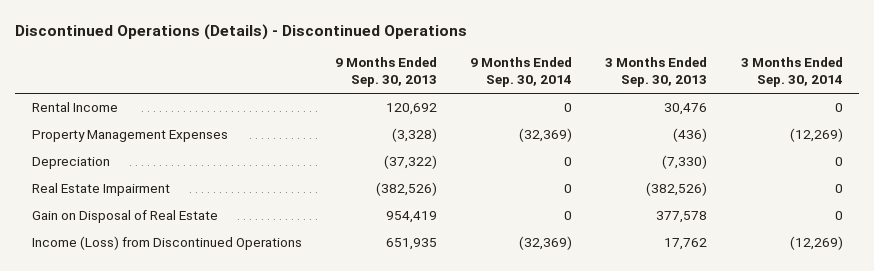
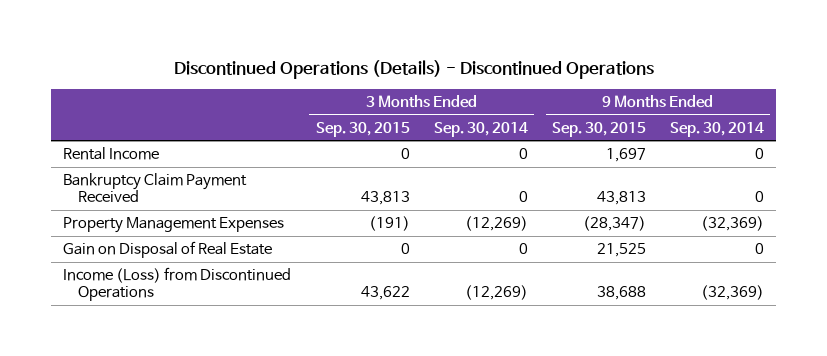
[334,57,437,88] 9 Months Ended Sep. 30, 2013 -> none
[605,57,708,88] 3 Months Ended Sep. 30, 2013 -> none
none -> [315,121,410,137] Sep. 30, 2015
none -> [551,121,646,137] Sep. 30, 2015
none -> [63,173,248,203] Bankruptcy Claim Payment Received
[31,157,110,170] Depreciation -> none
[31,183,170,197] Real Estate Impairment -> none

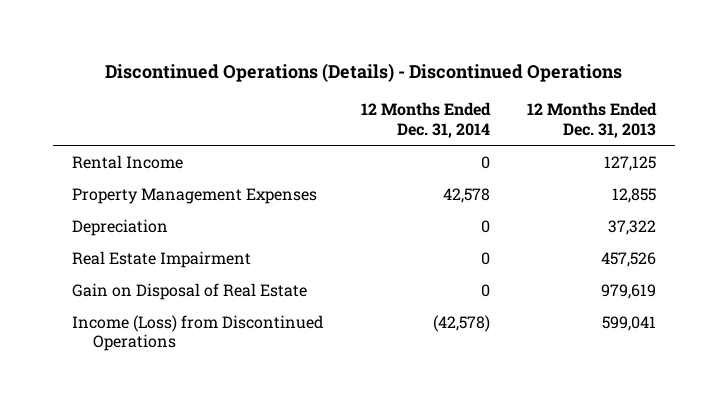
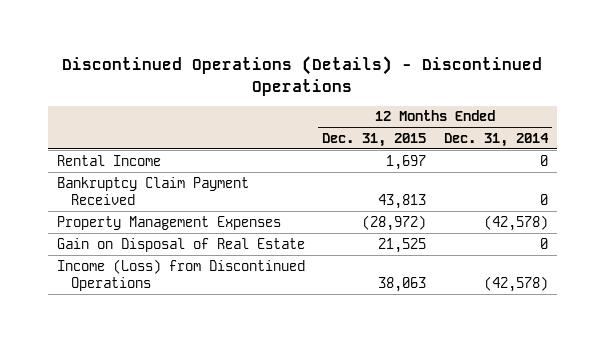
[527,102,658,138] 12 Months Ended Dec. 31, 2013 -> none
none -> [322,133,427,148] Dec. 31, 2015
[72,218,169,236] Depreciation -> none
[72,250,252,268] Real Estate Impairment -> none
none -> [56,176,249,206] Bankruptcy Claim Payment Received
[442,187,490,203] 42,578 -> [483,214,548,231] (42,578)

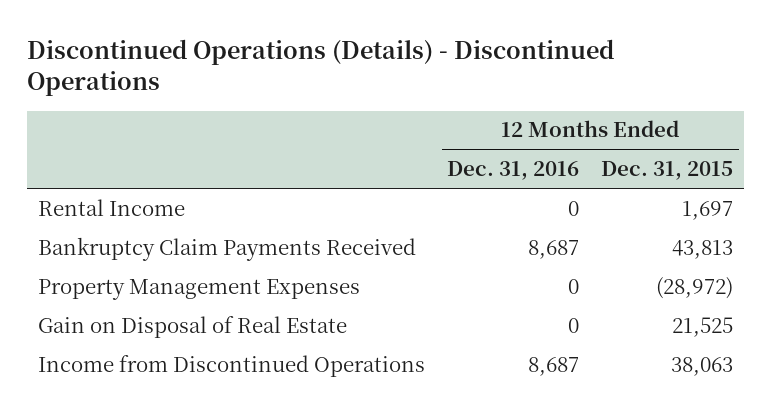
[443,133,549,148] Dec. 31, 2014 -> none
none -> [447,161,580,181] Dec. 31, 2016
[56,176,249,206] Bankruptcy Claim Payment Received -> [38,236,417,261] Bankruptcy Claim Payments Received
[56,258,305,292] Income (Loss) from Discontinued Operations -> [38,354,426,377] Income from Discontinued Operations

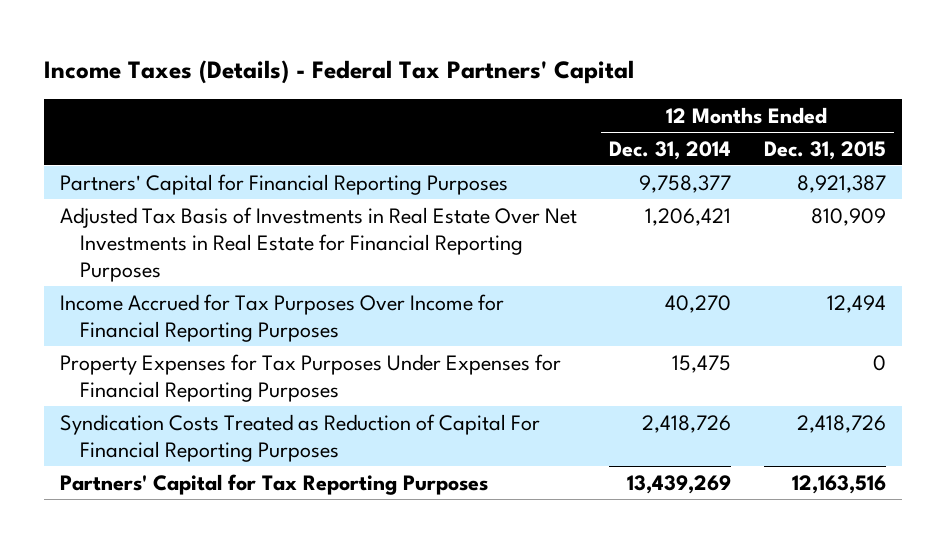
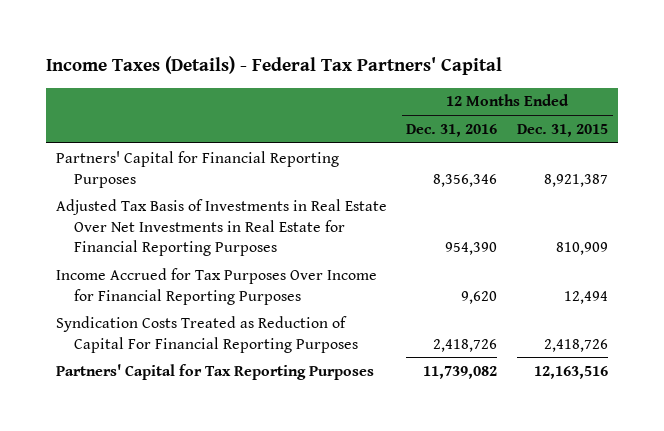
[609,140,732,160] Dec. 31, 2014 -> none
none -> [406,124,498,138] Dec. 31, 2016
[59,353,561,402] Property Expenses for Tax Purposes Under Expenses for Financial Reporting Purposes -> none

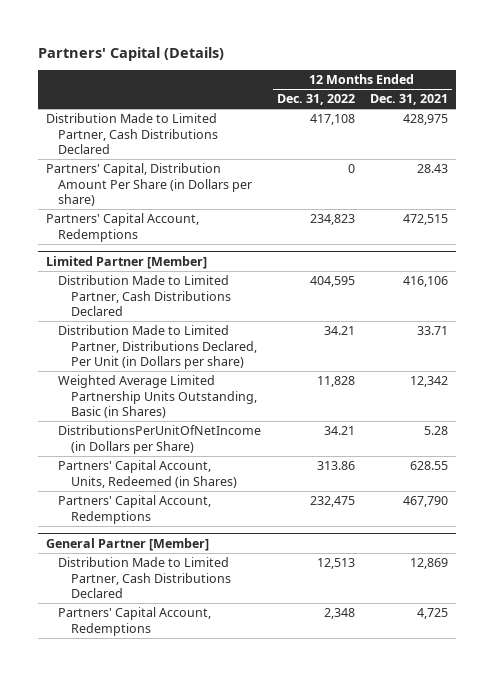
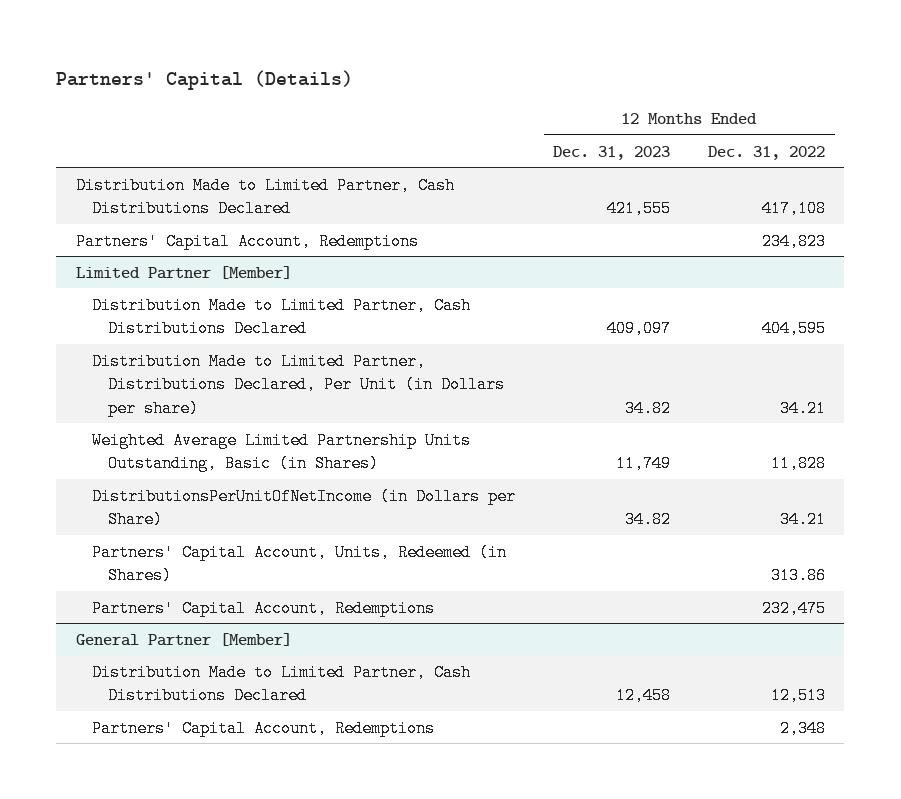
[370,94,449,106] Dec. 31, 2021 -> none
none -> [553,145,671,160] Dec. 31, 2023
[45,163,253,207] Partners' Capital, Distribution Amount Per Share (in Dollars per share) -> none

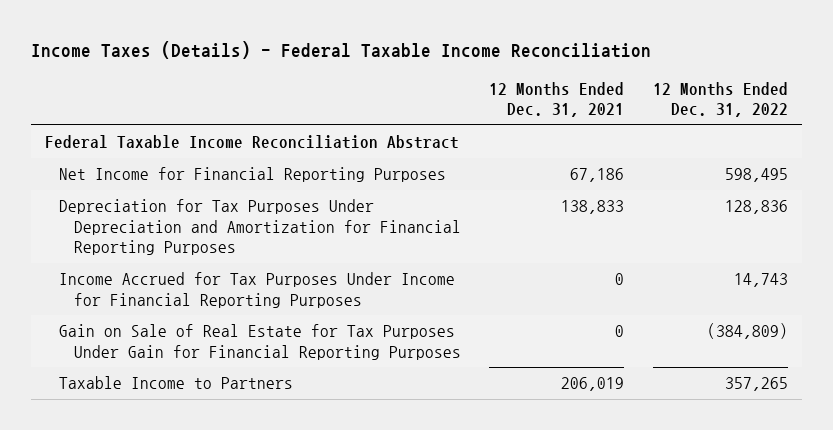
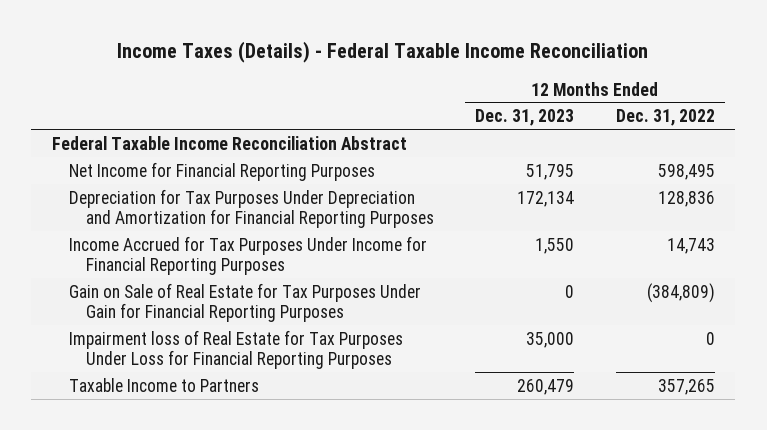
[489,81,625,118] 12 Months Ended Dec. 31, 2021 -> none
none -> [475,109,575,127] Dec. 31, 2023
none -> [68,329,403,370] Impairment loss of Real Estate for Tax Purposes Under Loss for Financial Reporting Purposes

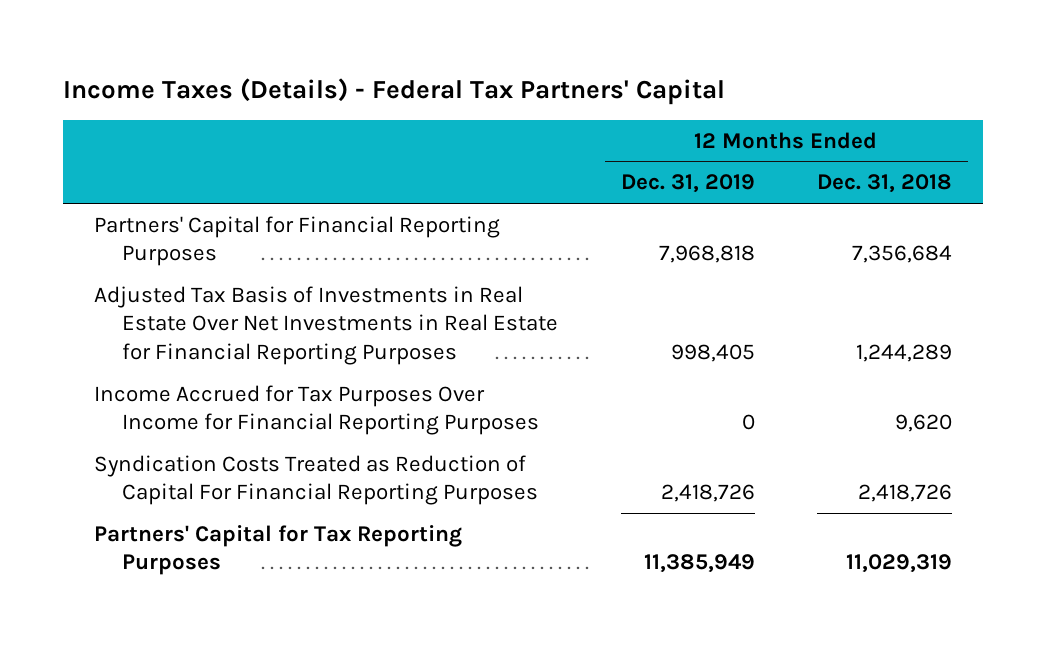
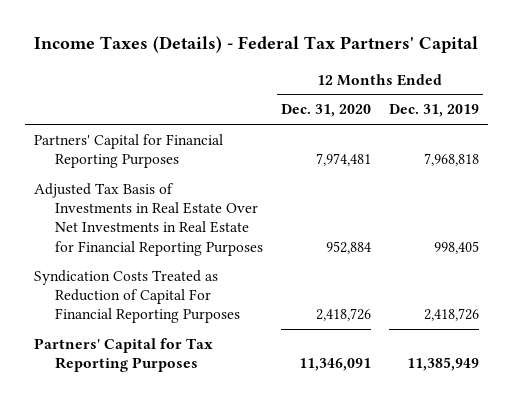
[816,174,952,194] Dec. 31, 2018 -> none
none -> [281,104,372,118] Dec. 31, 2020
[93,384,540,436] Income Accrued for Tax Purposes Over Income for Financial Reporting Purposes -> none

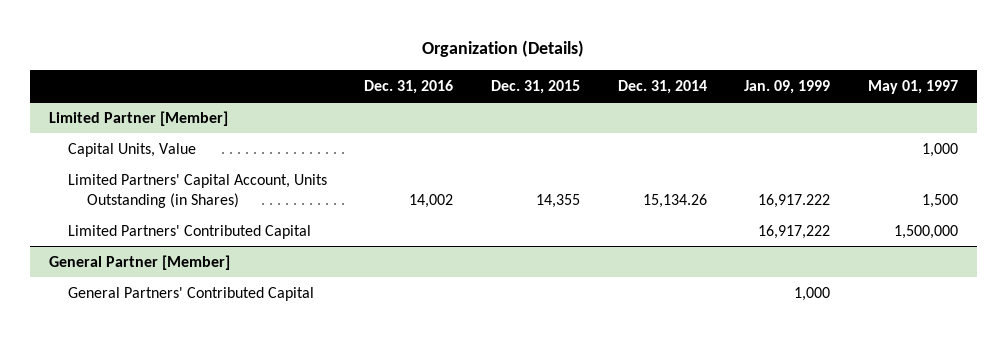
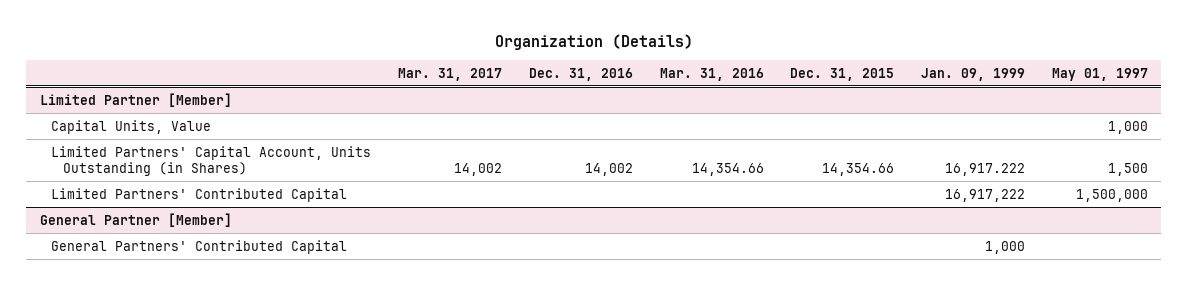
[617,79,707,94] Dec. 31, 2014 -> none
none -> [398,67,503,81] Mar. 31, 2017
none -> [659,67,764,81] Mar. 31, 2016
[535,193,580,208] 14,355 -> [822,163,895,177] 14,354.66

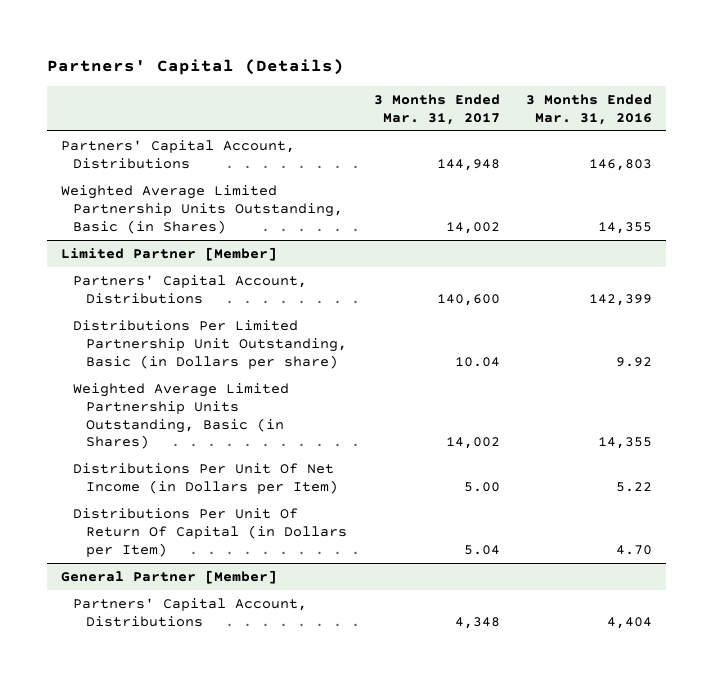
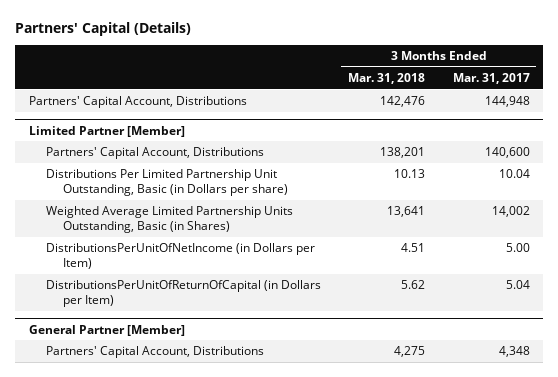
[526,94,653,125] 3 Months Ended Mar. 31, 2016 -> none
none -> [348,72,426,84] Mar. 31, 2018
[60,185,344,234] Weighted Average Limited Partnership Units Outstanding, Basic (in Shares) -> none
[73,463,338,494] Distributions Per Unit Of Net Income (in Dollars per Item) -> [46,243,316,270] DistributionsPerUnitOfNetIncome (in Dollars per Item)
[73,508,347,557] Distributions Per Unit Of Return Of Capital (in Dollars per Item) -> [46,280,322,308] DistributionsPerUnitOfReturnOfCapital (in Dollars per Item)

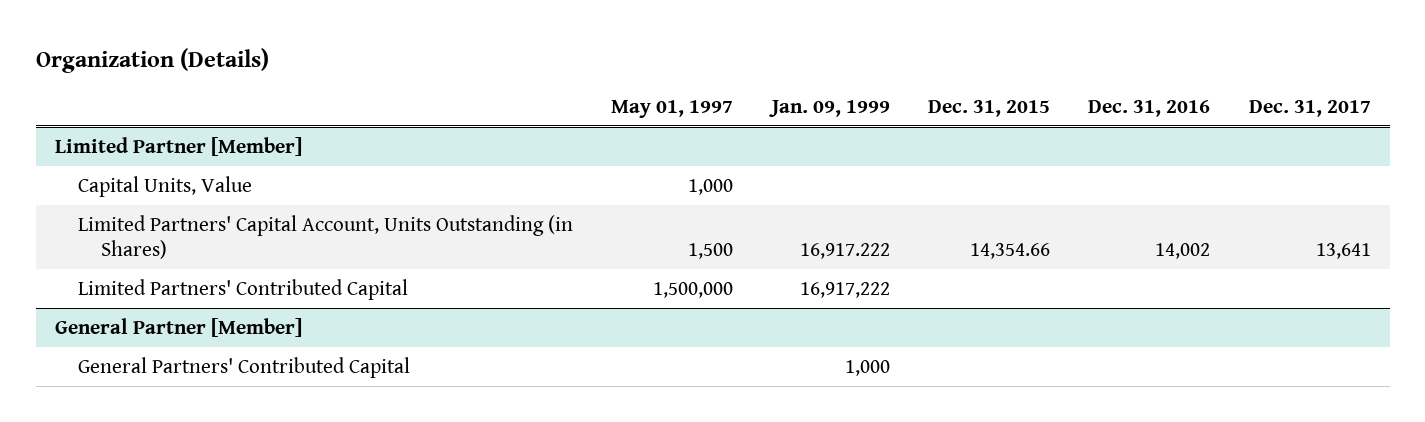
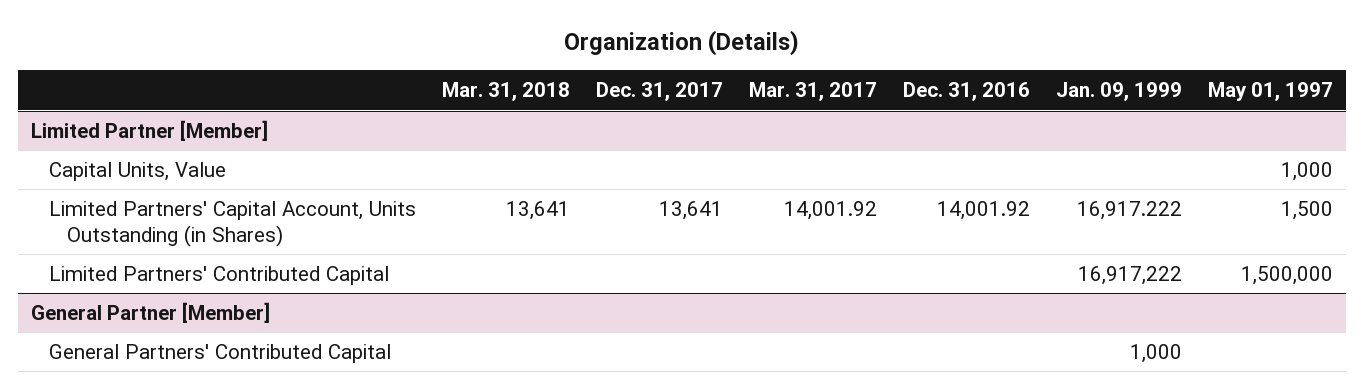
[927,99,1050,117] Dec. 31, 2015 -> none
none -> [442,82,571,102] Mar. 31, 2018
none -> [749,82,878,102] Mar. 31, 2017
[1155,242,1211,259] 14,002 -> [937,200,1031,220] 14,001.92

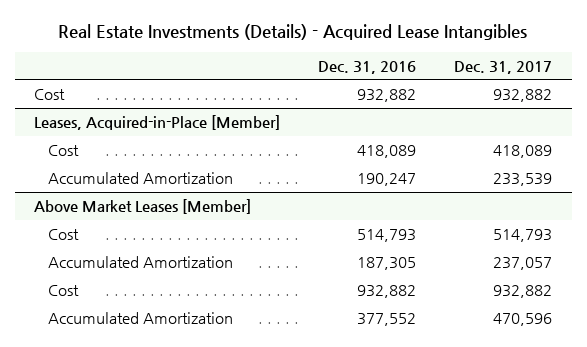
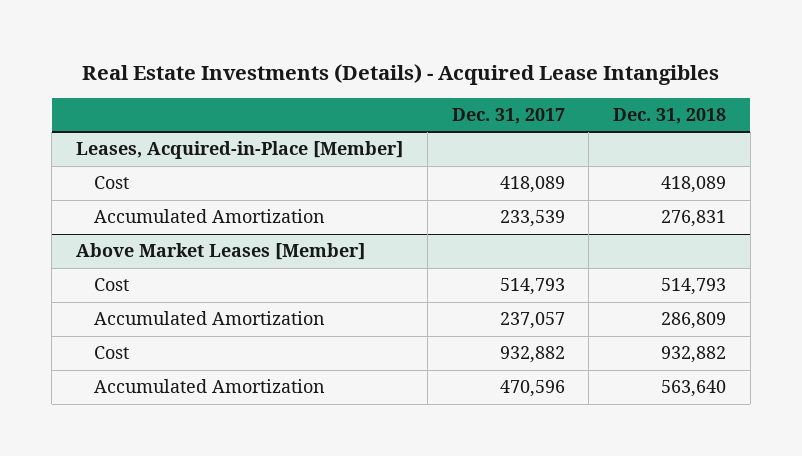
[318,60,417,74] Dec. 31, 2016 -> none
none -> [613,107,727,124] Dec. 31, 2018
[34,88,66,100] Cost -> none

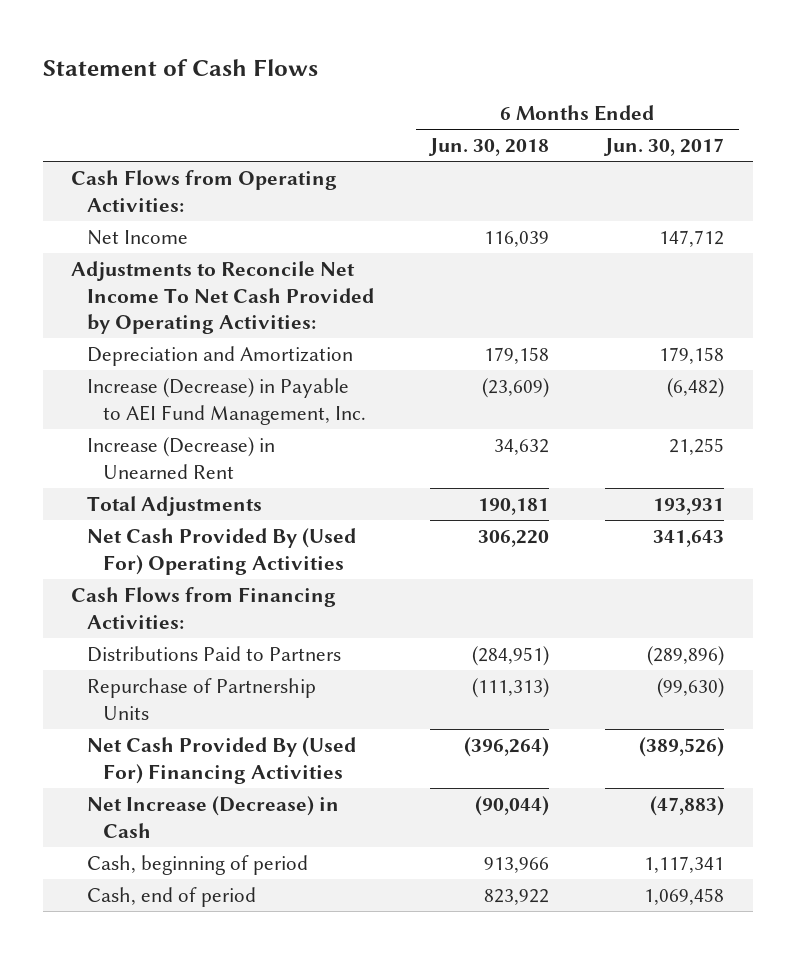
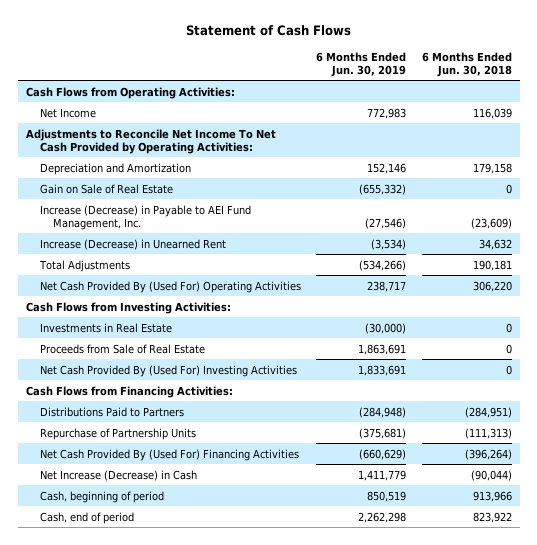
[603,138,725,157] Jun. 30, 2017 -> none
none -> [316,51,407,77] 6 Months Ended Jun. 30, 2019
none -> [39,183,173,194] Gain on Sale of Real Estate
none -> [25,301,231,314] Cash Flows from Investing Activities:
none -> [39,322,172,333] Investments in Real Estate
none -> [39,343,205,354] Proceeds from Sale of Real Estate
none -> [39,364,297,377] Net Cash Provided By (Used For) Investing Activities

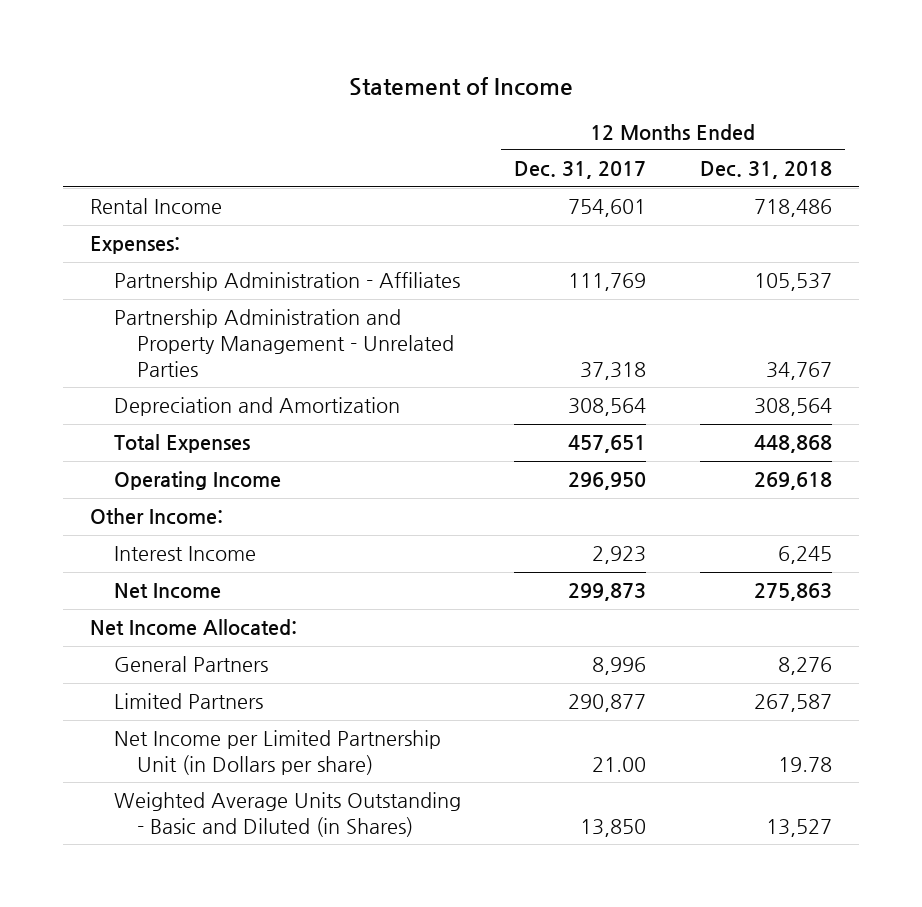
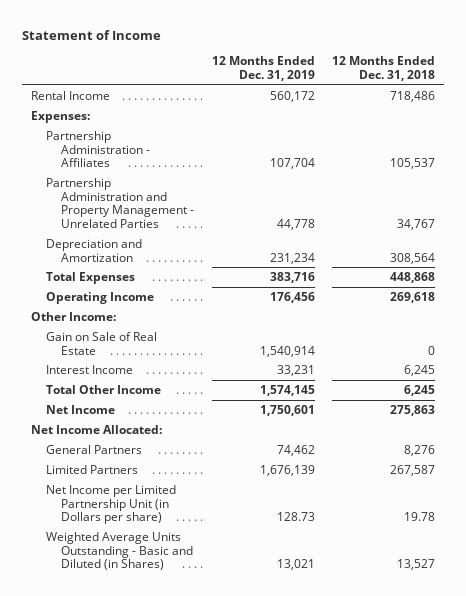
[514,161,647,180] Dec. 31, 2017 -> none
none -> [211,56,315,82] 12 Months Ended Dec. 31, 2019
none -> [46,331,158,355] Gain on Sale of Real Estate
none -> [46,384,162,394] Total Other Income

